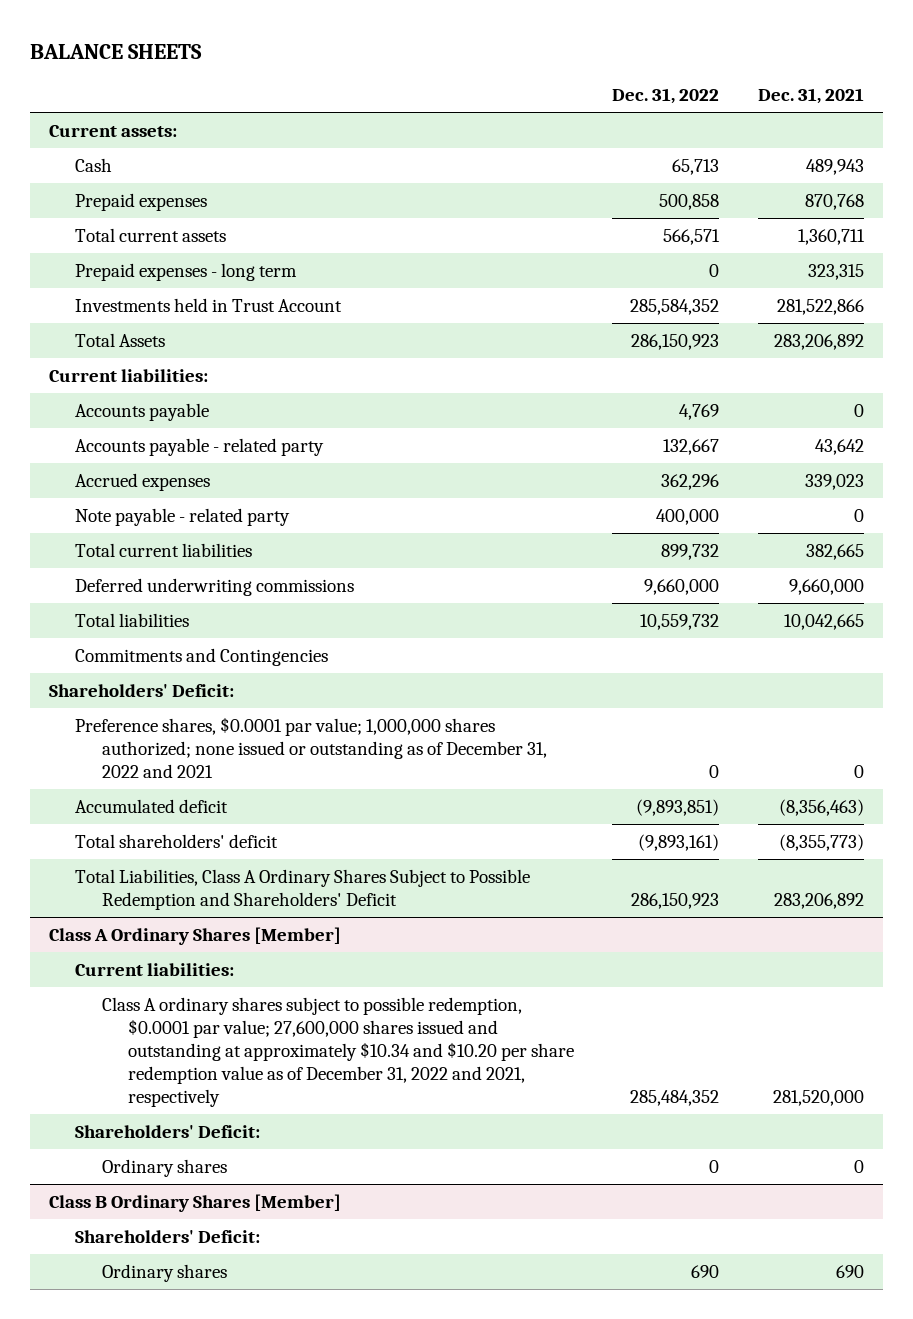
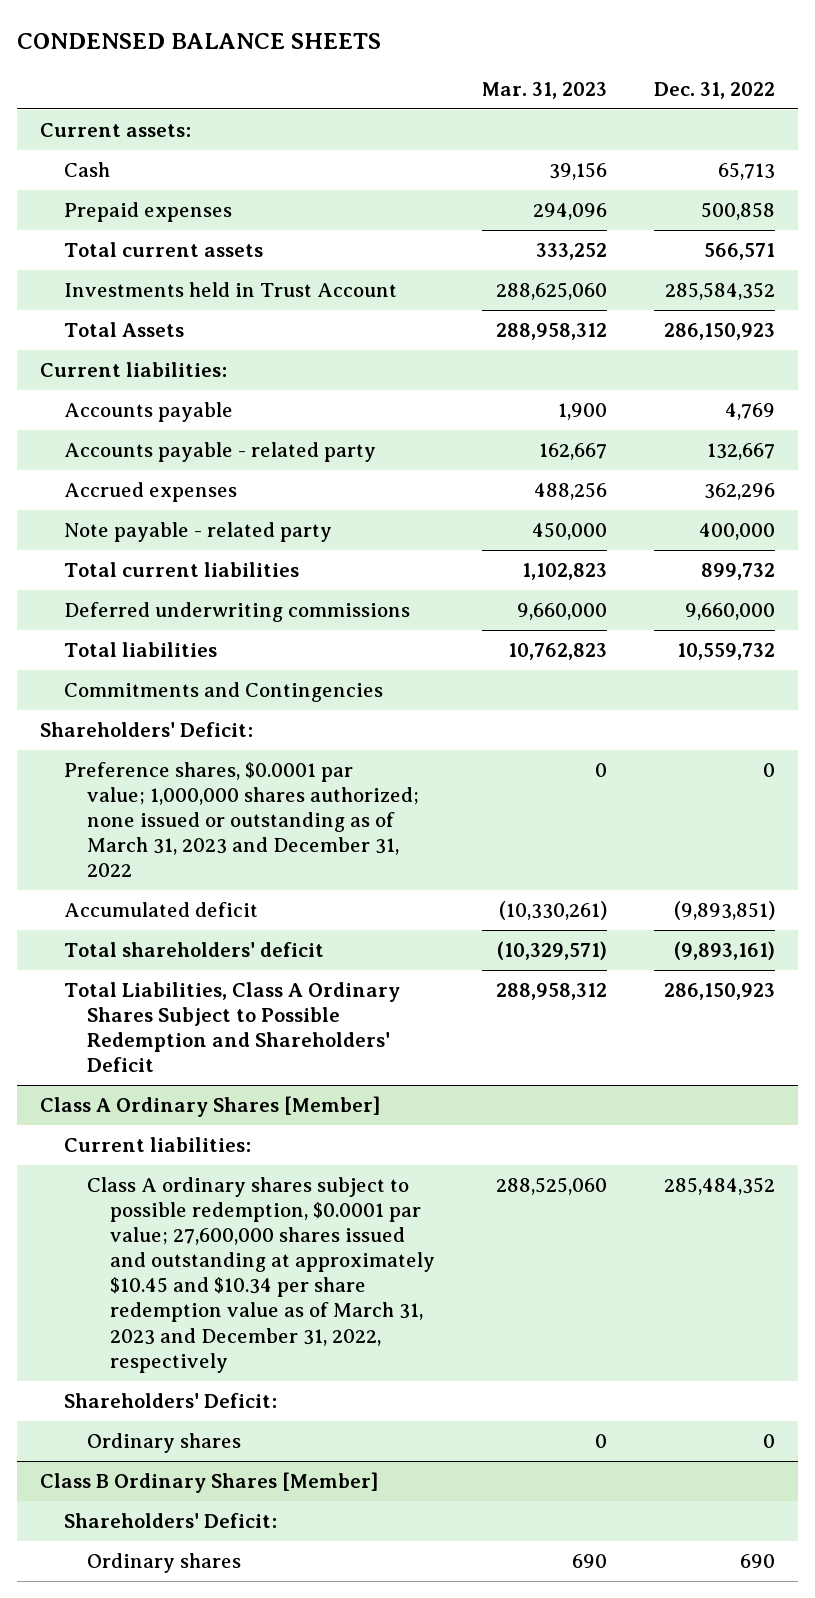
[29,43,202,59] BALANCE SHEETS -> [17,32,382,49] CONDENSED BALANCE SHEETS
[757,88,864,105] Dec. 31, 2021 -> none
none -> [481,82,607,100] Mar. 31, 2023
[75,262,298,281] Prepaid expenses - long term -> none
[75,716,547,779] Preference shares, $0.0001 par value; 1,000,000 shares authorized; none issued or outstanding as of December 31, 2022 and 2021 -> [63,761,420,878] Preference shares, $0.0001 par value; 1,000,000 shares authorized; none issued or outstanding as of March 31, 2023 and December 31, 2022
[101,996,574,1108] Class A ordinary shares subject to possible redemption, $0.0001 par value; 27,600,000 shares issued and outstanding at approximately $10.34 and $10.20 per share redemption value as of December 31, 2022 and 2021, respectively -> [87,1176,436,1373] Class A ordinary shares subject to possible redemption, $0.0001 par value; 27,600,000 shares issued and outstanding at approximately $10.45 and $10.34 per share redemption value as of March 31, 2023 and December 31, 2022, respectively

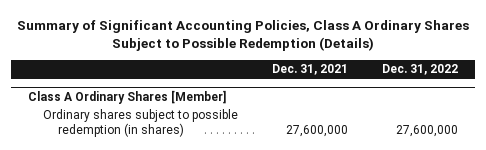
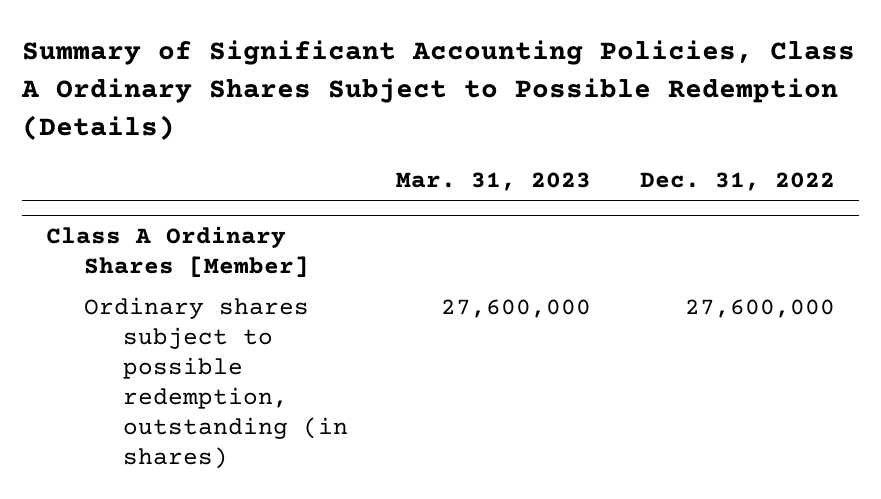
[271,64,348,76] Dec. 31, 2021 -> none
none -> [396,171,592,191] Mar. 31, 2023
[43,109,239,138] Ordinary shares subject to possible redemption (in shares) -> [84,297,348,469] Ordinary shares subject to possible redemption, outstanding (in shares)

